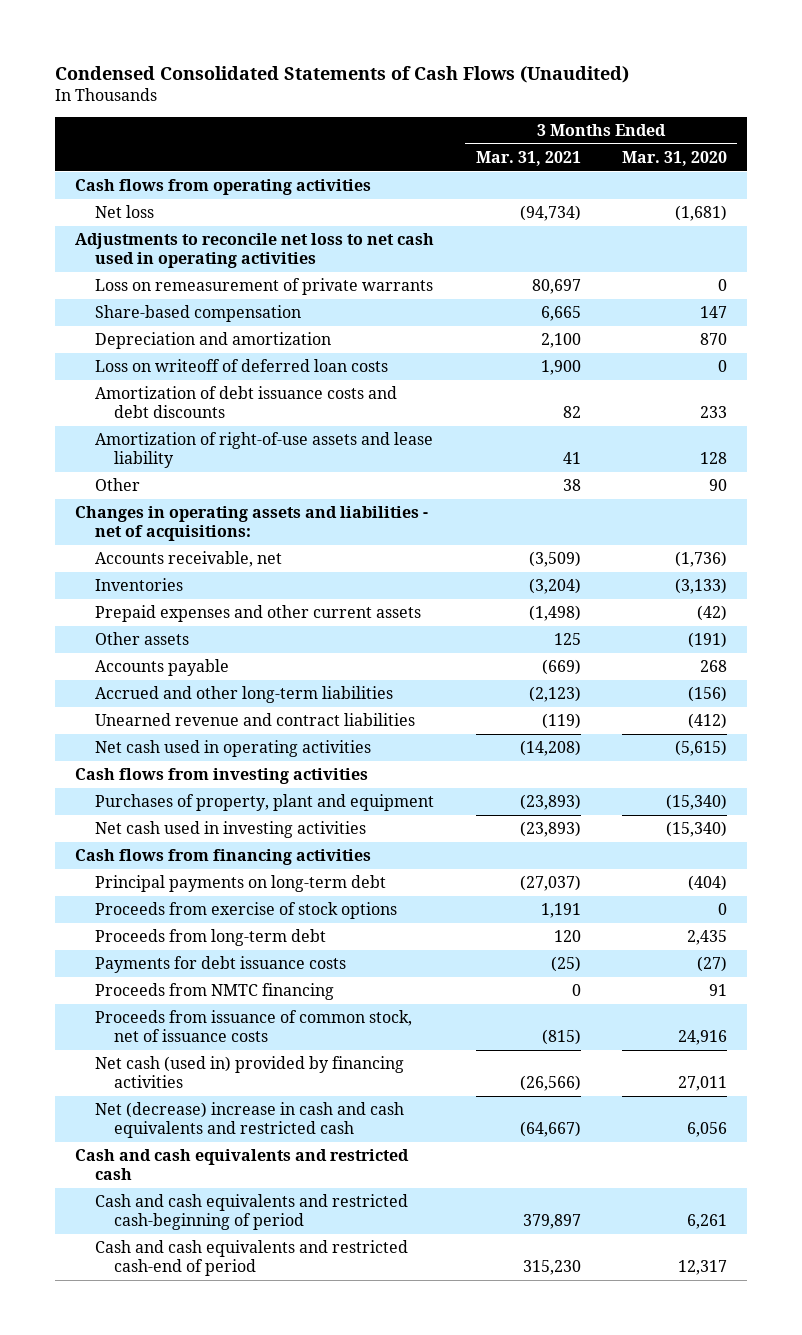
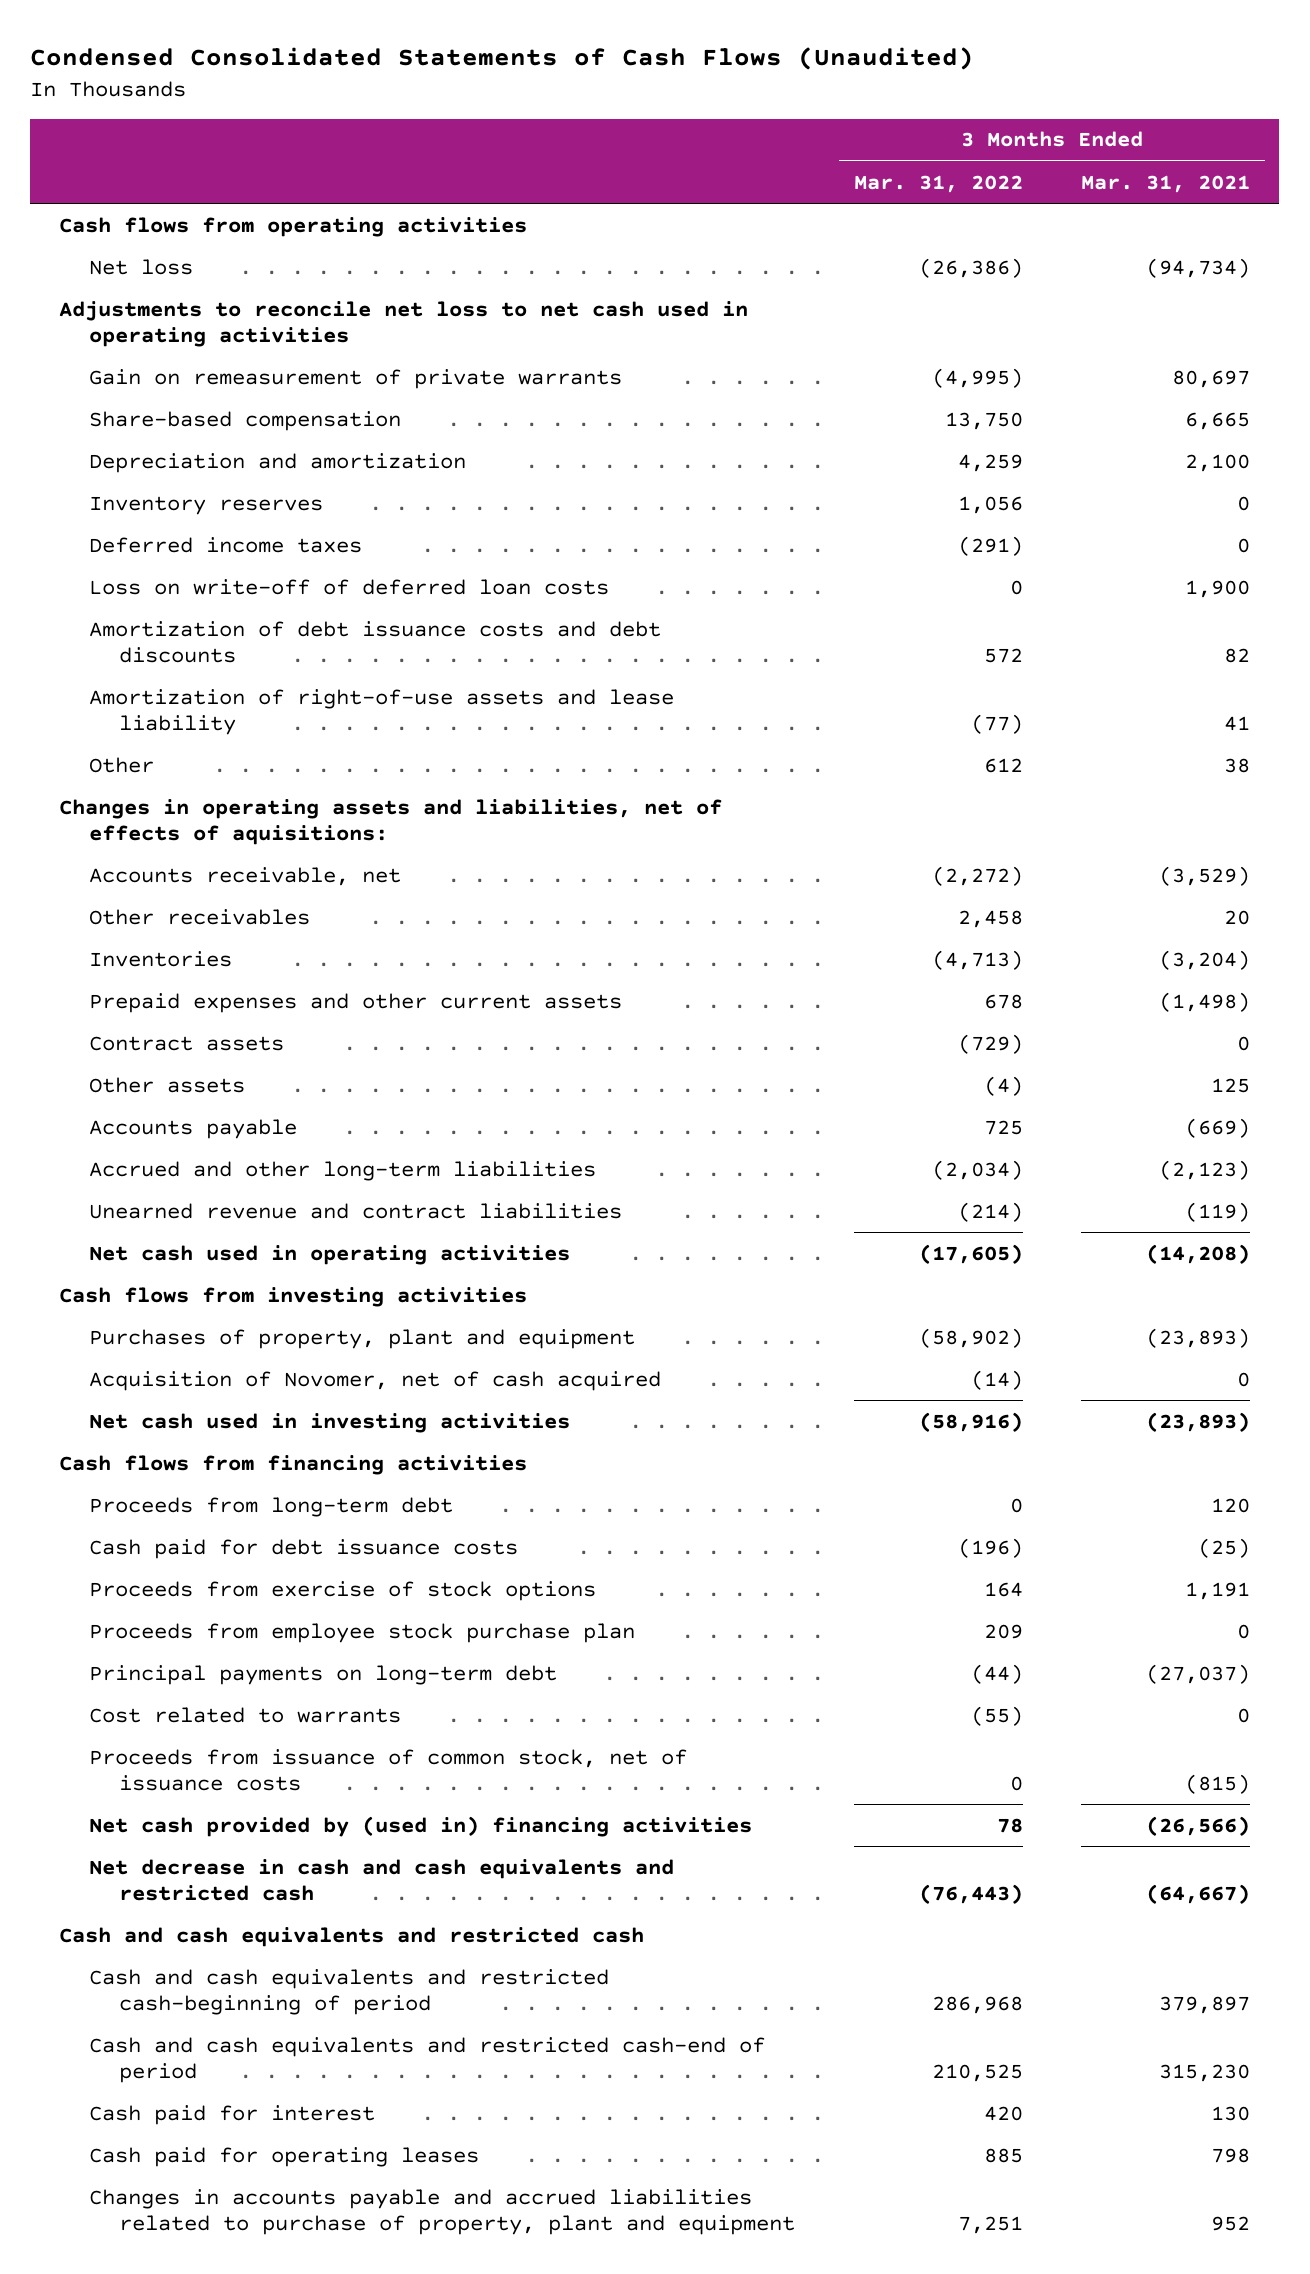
[621,151,727,167] Mar. 31, 2020 -> none
none -> [853,174,1023,193] Mar. 31, 2022
[94,278,433,296] Loss on remeasurement of private warrants -> [89,368,623,389] Gain on remeasurement of private warrants
none -> [89,495,324,515] Inventory reserves
none -> [89,536,363,553] Deferred income taxes
[94,359,388,373] Loss on writeoff of deferred loan costs -> [89,578,610,595] Loss on write-off of deferred loan costs
[75,506,429,541] Changes in operating assets and liabilities - net of acquisitions: -> [59,798,723,845] Changes in operating assets and liabilities, net of effects of aquisitions:
[528,551,581,568] (3,509) -> [1159,865,1251,886] (3,529)
none -> [89,908,311,925] Other receivables
none -> [89,1035,285,1051] Contract assets
none -> [89,1370,662,1391] Acquisition of Novomer, net of cash acquired
[94,983,334,1001] Proceeds from NMTC financing -> none
[94,956,346,974] Payments for debt issuance costs -> [89,1538,519,1559] Cash paid for debt issuance costs
[94,902,397,920] Proceeds from exercise of stock options -> [89,1580,597,1601] Proceeds from exercise of stock options
none -> [89,1622,636,1643] Proceeds from employee stock purchase plan
[94,875,386,893] Principal payments on long-term debt -> [89,1664,558,1685] Principal payments on long-term debt
none -> [89,1706,402,1723] Cost related to warrants
[94,1056,404,1088] Net cash (used in) provided by financing activities -> [89,1815,753,1837] Net cash provided by (used in) financing activities
[94,1102,404,1138] Net (decrease) increase in cash and cash equivalents and restricted cash -> [89,1858,675,1901] Net decrease in cash and cash equivalents and restricted cash
none -> [89,2104,376,2125] Cash paid for interest
none -> [89,2146,480,2167] Cash paid for operating leases
none -> [89,2188,796,2235] Changes in accounts payable and accrued liabilities related to purchase of property, plant and equipment

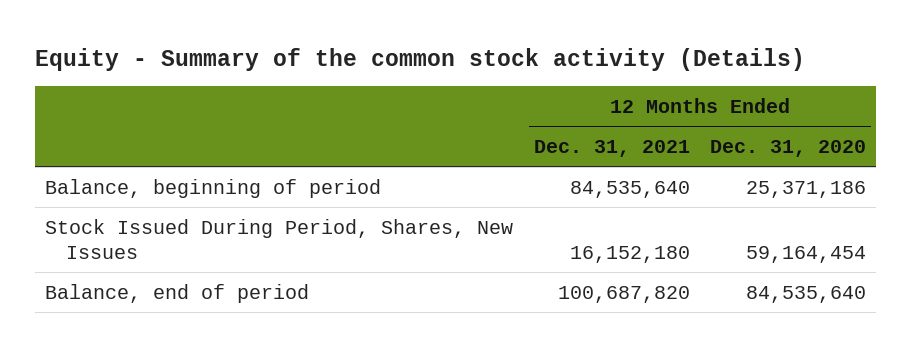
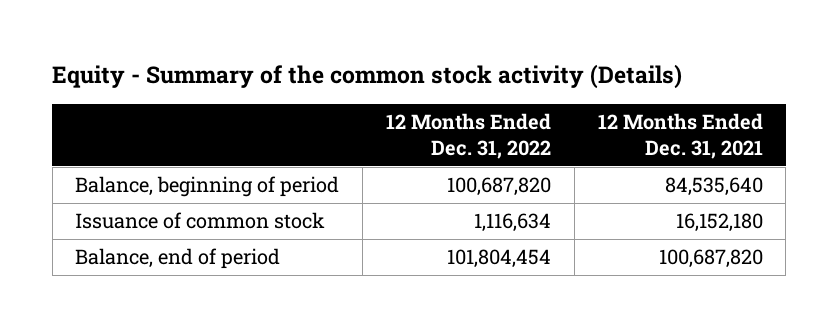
[710,139,867,157] Dec. 31, 2020 -> none
none -> [385,112,551,159] 12 Months Ended Dec. 31, 2022
[45,218,514,259] Stock Issued During Period, Shares, New Issues -> [75,212,326,230] Issuance of common stock

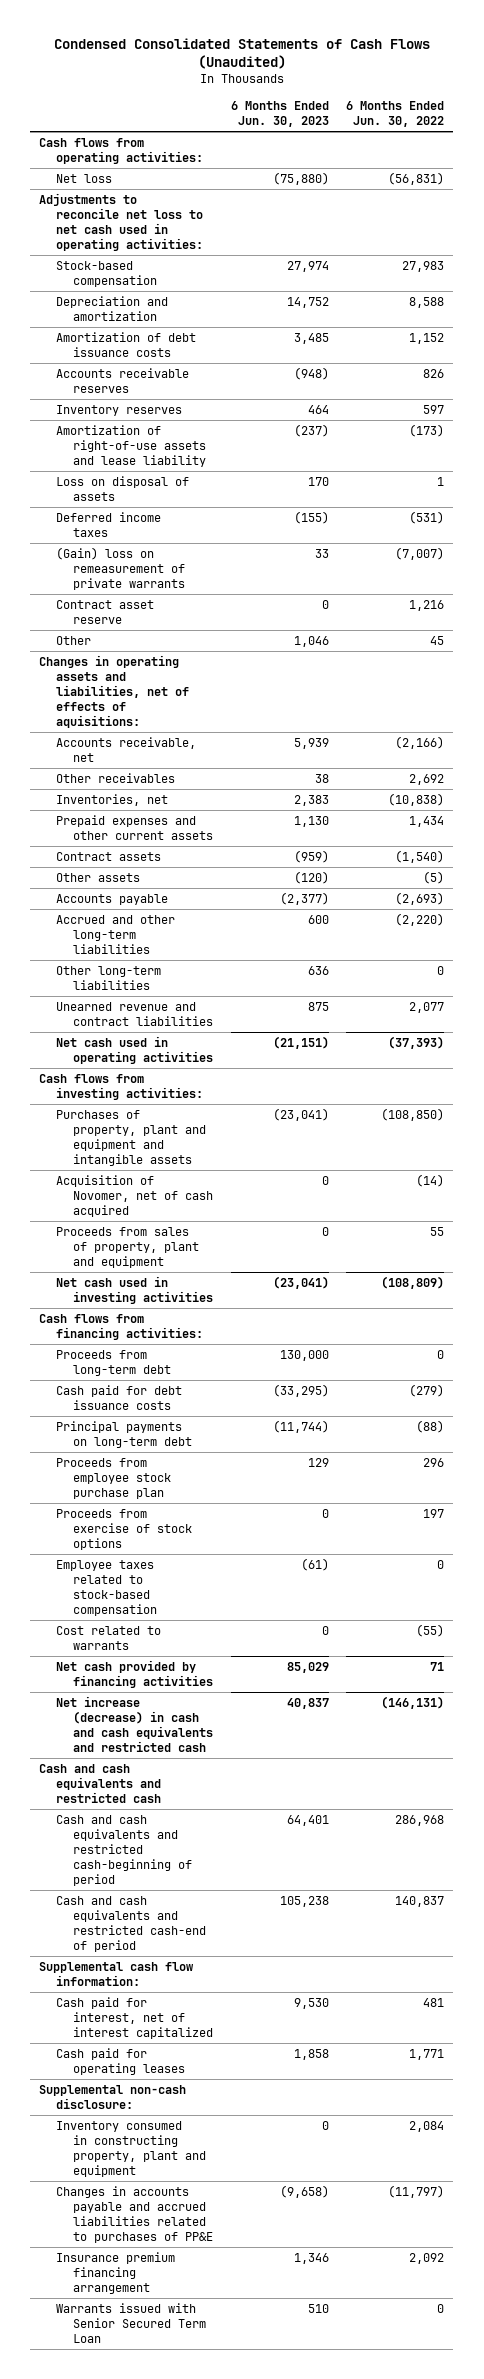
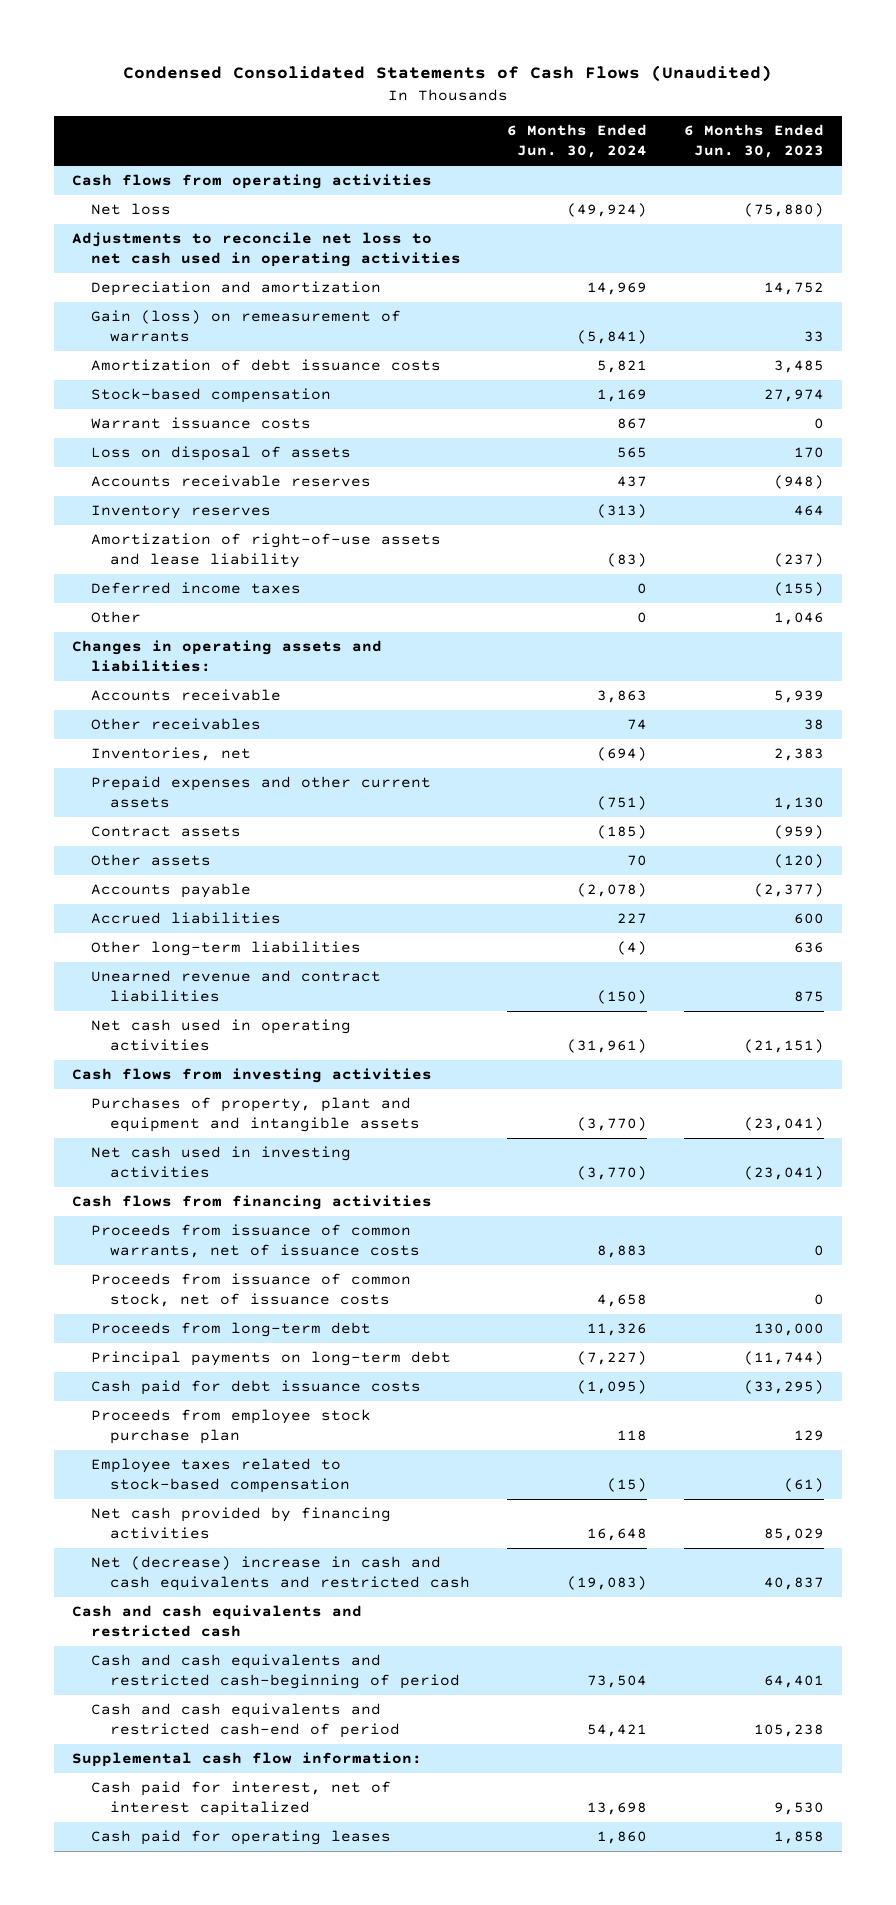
[346,101,445,128] 6 Months Ended Jun. 30, 2022 -> none
none -> [506,123,647,159] 6 Months Ended Jun. 30, 2024
[39,137,204,164] Cash flows from operating activities: -> [72,174,433,190] Cash flows from operating activities
[39,192,204,251] Adjustments to reconcile net loss to net cash used in operating activities: -> [72,232,462,268] Adjustments to reconcile net loss to net cash used in operating activities
none -> [91,310,402,343] Gain (loss) on remeasurement of warrants
[56,260,157,287] Stock-based compensation -> [91,388,332,404] Stock-based compensation
none -> [91,417,312,430] Warrant issuance costs
[56,475,190,501] Loss on disposal of assets -> [91,446,352,462] Loss on disposal of assets
[56,546,185,590] (Gain) loss on remeasurement of private warrants -> none
[56,599,155,624] Contract asset reserve -> none
[39,654,190,728] Changes in operating assets and liabilities, net of effects of aquisitions: -> [72,640,383,673] Changes in operating assets and liabilities:
[56,736,197,762] Accounts receivable, net -> [91,689,282,702] Accounts receivable
[56,914,176,954] Accrued and other long-term liabilities -> [91,912,282,925] Accrued liabilities
[39,1073,204,1100] Cash flows from investing activities: -> [72,1068,433,1084] Cash flows from investing activities
[56,1174,213,1217] Acquisition of Novomer, net of cash acquired -> none
[56,1226,199,1268] Proceeds from sales of property, plant and equipment -> none
[39,1313,204,1340] Cash flows from financing activities: -> [72,1195,433,1211] Cash flows from financing activities
none -> [91,1224,420,1259] Proceeds from issuance of common warrants, net of issuance costs
none -> [91,1273,412,1308] Proceeds from issuance of common stock, net of issuance costs
[56,1384,183,1410] Cash paid for debt issuance costs -> [91,1380,422,1396] Cash paid for debt issuance costs
[56,1508,192,1550] Proceeds from exercise of stock options -> none
[56,1625,162,1650] Cost related to warrants -> none
[56,1695,213,1752] Net increase (decrease) in cash and cash equivalents and restricted cash -> [91,1556,470,1592] Net (decrease) increase in cash and cash equivalents and restricted cash
[39,2084,187,2109] Supplemental non-cash disclosure: -> none
[56,2120,206,2177] Inventory consumed in constructing property, plant and equipment -> none
[56,2185,213,2243] Changes in accounts payable and accrued liabilities related to purchases of PP&E -> none
[56,2251,176,2294] Insurance premium financing arrangement -> none
[56,2302,206,2343] Warrants issued with Senior Secured Term Loan -> none

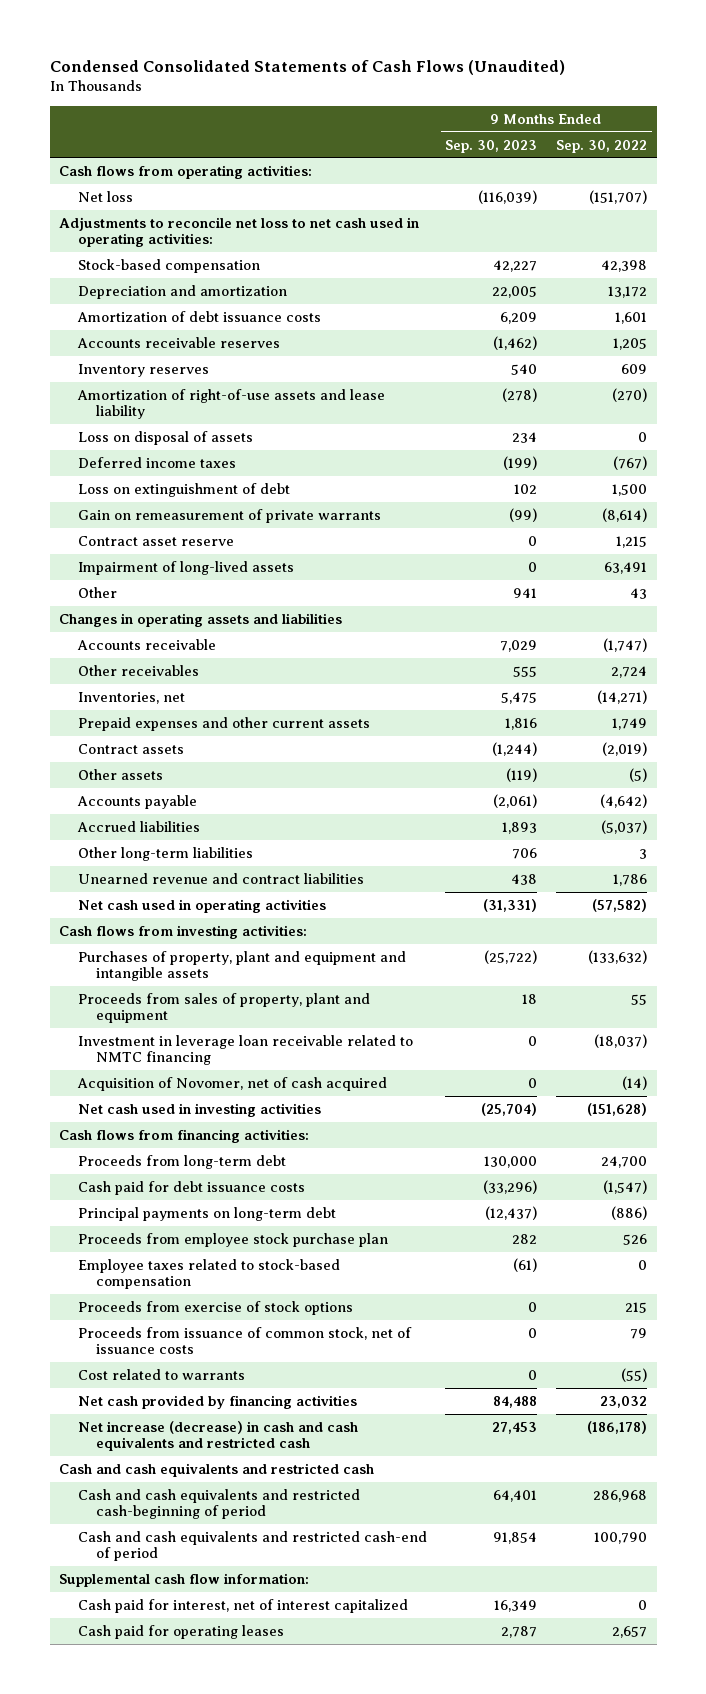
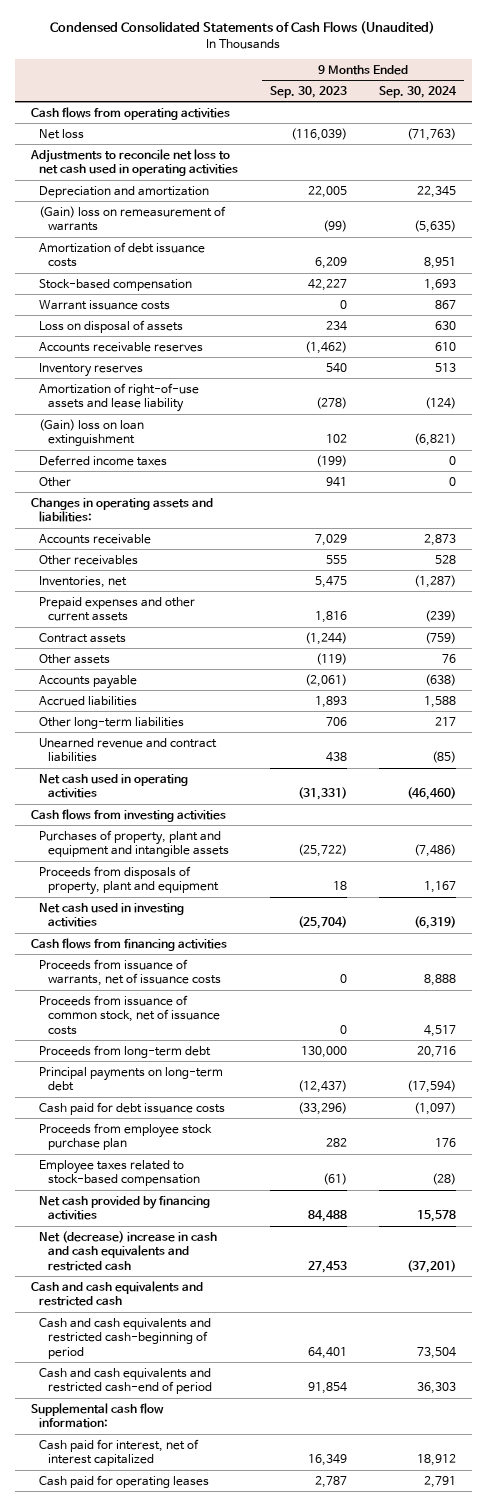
[556,139,648,153] Sep. 30, 2022 -> none
none -> [379,85,458,98] Sep. 30, 2024
[59,164,313,179] Cash flows from operating activities: -> [30,106,230,120] Cash flows from operating activities
[59,216,420,248] Adjustments to reconcile net loss to net cash used in operating activities: -> [29,148,239,177] Adjustments to reconcile net loss to net cash used in operating activities
none -> [39,205,227,232] (Gain) loss on remeasurement of warrants
[77,258,260,273] Stock-based compensation -> [39,278,193,291] Stock-based compensation
none -> [39,299,171,310] Warrant issuance costs
[77,430,253,445] Loss on disposal of assets -> [39,319,184,333] Loss on disposal of assets
none -> [39,418,145,447] (Gain) loss on loan extinguishment
[77,482,290,497] Loss on extinguishment of debt -> none
[77,508,381,523] Gain on remeasurement of private warrants -> none
[77,535,234,546] Contract asset reserve -> none
[77,560,294,575] Impairment of long-lived assets -> none
[59,612,343,627] Changes in operating assets and liabilities -> [30,497,213,523] Changes in operating assets and liabilities:
[59,924,308,939] Cash flows from investing activities: -> [30,808,226,822] Cash flows from investing activities
[77,1034,413,1066] Investment in leverage loan receivable related to NMTC financing -> none
[76,1076,387,1091] Acquisition of Novomer, net of cash acquired -> none
[77,992,370,1024] Proceeds from sales of property, plant and equipment -> [39,865,219,896] Proceeds from disposals of property, plant and equipment
[59,1128,310,1143] Cash flows from financing activities: -> [30,937,227,951] Cash flows from financing activities
none -> [39,958,221,987] Proceeds from issuance of warrants, net of issuance costs
[77,1326,412,1355] Proceeds from issuance of common stock, net of issuance costs -> [39,994,220,1036] Proceeds from issuance of common stock, net of issuance costs
[77,1180,305,1195] Cash paid for debt issuance costs -> [39,1101,226,1115] Cash paid for debt issuance costs
[77,1300,353,1315] Proceeds from exercise of stock options -> none
[77,1368,245,1380] Cost related to warrants -> none
[77,1420,358,1452] Net increase (decrease) in cash and cash equivalents and restricted cash -> [39,1230,218,1272] Net (decrease) increase in cash and cash equivalents and restricted cash

